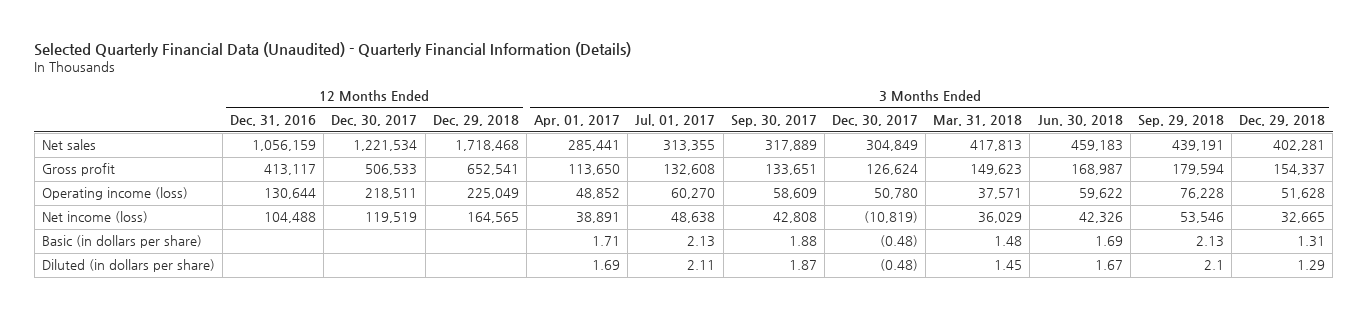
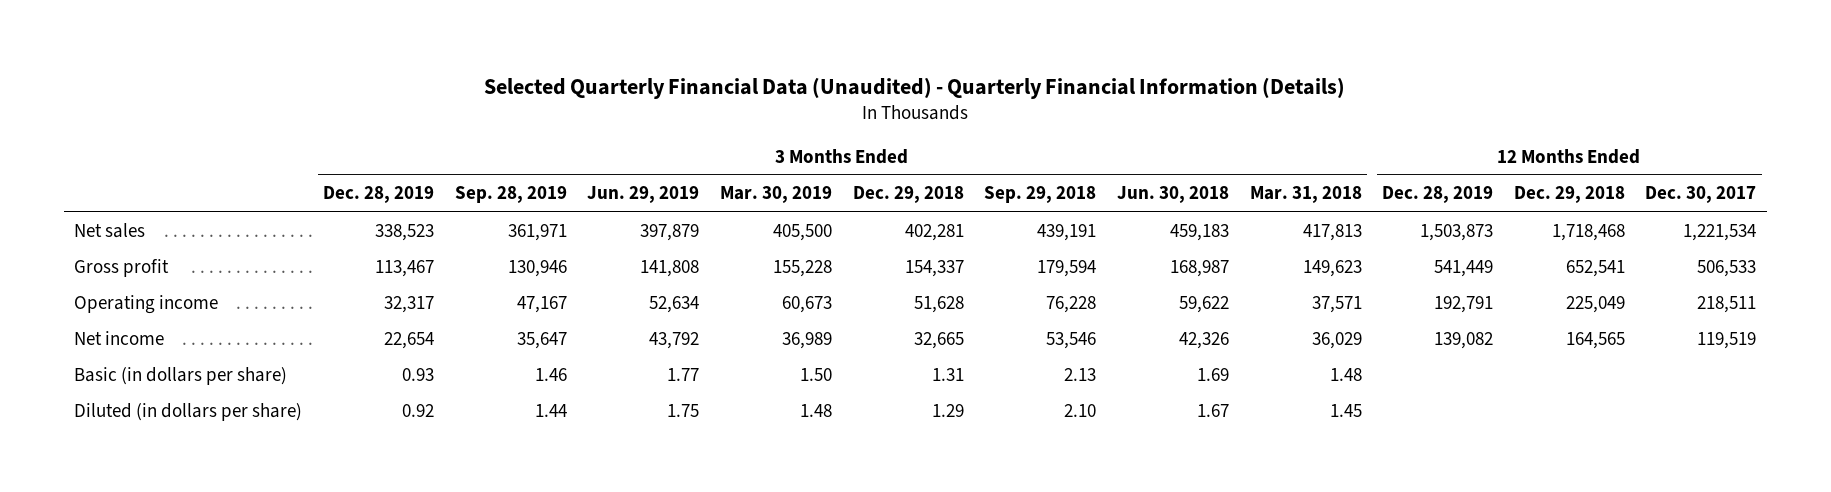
[230,115,317,127] Dec. 31, 2016 -> none
[534,115,621,128] Apr. 01, 2017 -> none
[635,114,716,127] Jul. 01, 2017 -> none
[730,115,817,128] Sep. 30, 2017 -> none
[832,115,919,127] Dec. 30, 2017 -> none
none -> [322,186,434,204] Dec. 28, 2019
none -> [454,186,567,204] Sep. 28, 2019
none -> [587,186,700,204] Jun. 29, 2019
none -> [719,186,832,204] Mar. 30, 2019
none -> [1382,186,1494,204] Dec. 28, 2019
[41,187,188,201] Operating income (loss) -> [74,294,219,314] Operating income
[41,211,148,224] Net income (loss) -> [74,330,165,345] Net income
[1203,260,1224,271] 2.1 -> [1064,403,1097,417] 2.10

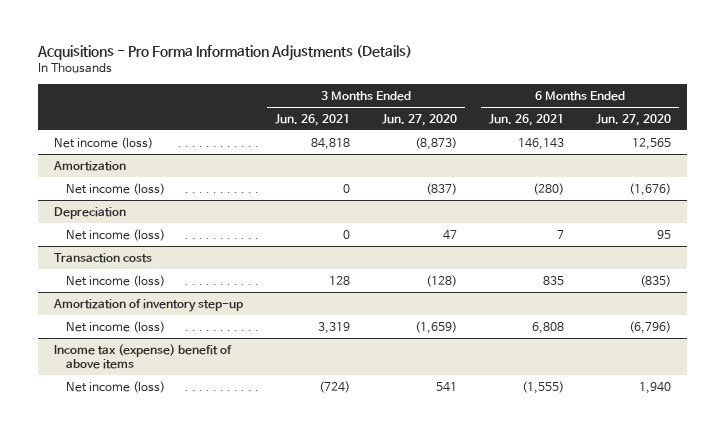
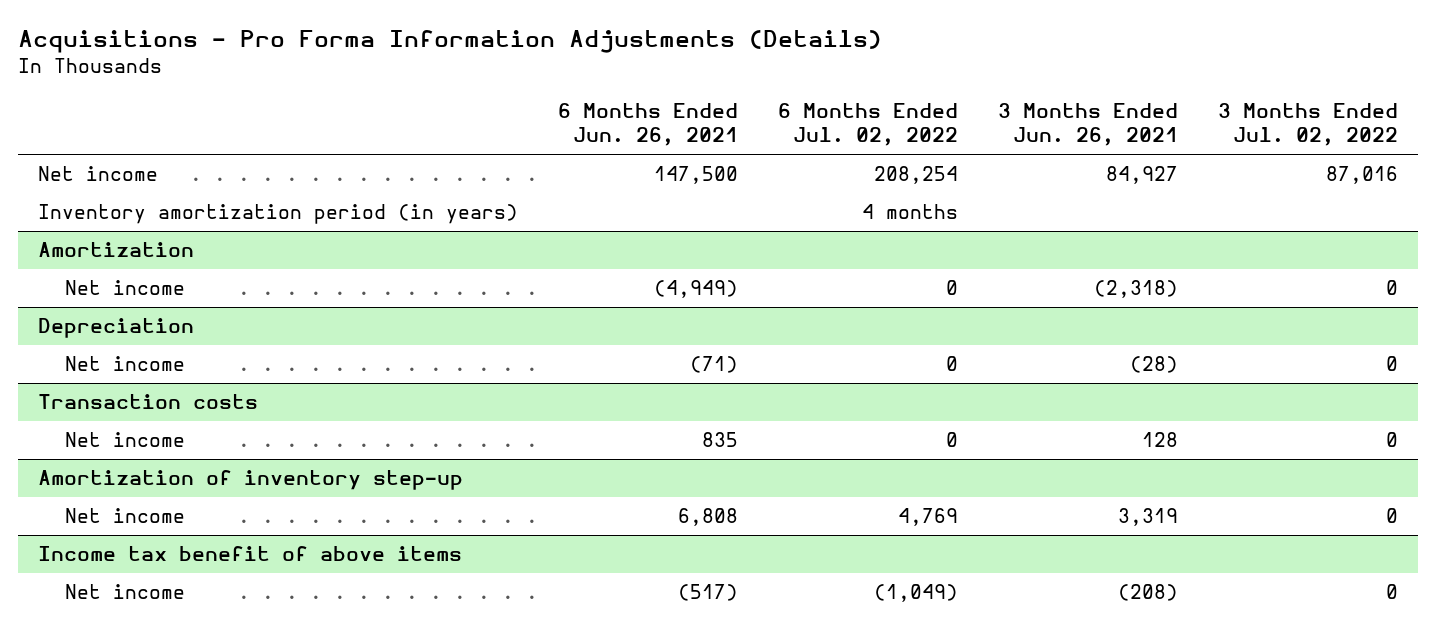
[381,113,457,126] Jun. 27, 2020 -> none
[596,113,672,126] Jun. 27, 2020 -> none
none -> [778,102,959,147] 6 Months Ended Jul. 02, 2022
none -> [1218,102,1399,147] 3 Months Ended Jul. 02, 2022
[53,136,153,149] Net income (loss) -> [37,166,158,182] Net income
[310,137,350,150] 84,818 -> [1106,166,1179,185] 84,927
[517,137,564,150] 146,143 -> [653,166,738,185] 147,500
none -> [37,204,518,225] Inventory amortization period (in years)
[65,182,165,195] Net income (loss) -> [65,280,186,296] Net income
[342,183,350,193] 0 -> [1094,280,1179,299] (2,318)
[532,182,564,195] (280) -> [653,280,738,299] (4,949)
[65,228,165,241] Net income (loss) -> [65,356,186,372] Net income
[342,229,350,239] 0 -> [1130,356,1179,374] (28)
[556,229,564,239] 7 -> [689,356,738,374] (71)
[65,274,165,287] Net income (loss) -> [65,432,186,448] Net income
[65,320,165,333] Net income (loss) -> [65,508,186,524] Net income
[53,343,232,369] Income tax (expense) benefit of above items -> [37,546,462,562] Income tax benefit of above items
[65,380,165,393] Net income (loss) -> [65,584,186,600] Net income
[318,380,350,393] (724) -> [1118,584,1179,602] (208)
[521,380,564,394] (1,555) -> [677,584,738,602] (517)

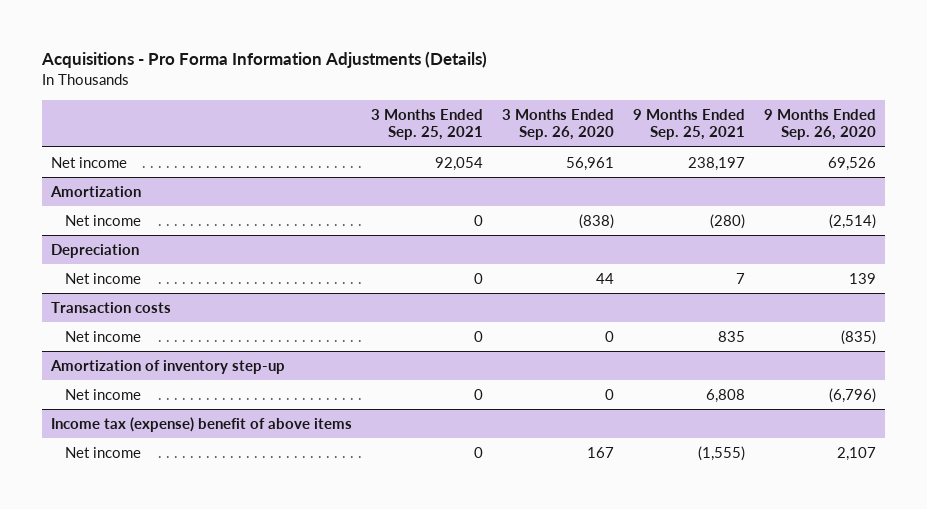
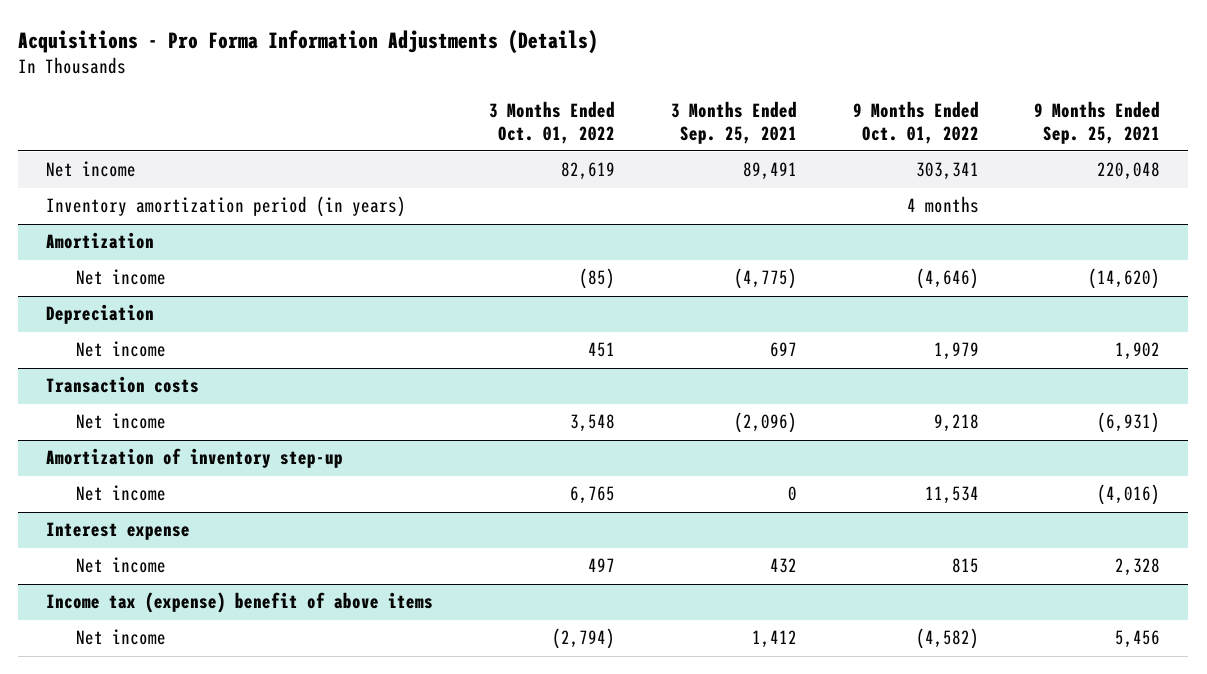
[502,108,615,141] 3 Months Ended Sep. 26, 2020 -> none
[764,108,877,141] 9 Months Ended Sep. 26, 2020 -> none
none -> [489,100,616,144] 3 Months Ended Oct. 01, 2022
none -> [852,100,979,144] 9 Months Ended Oct. 01, 2022
[435,156,484,171] 92,054 -> [742,162,797,181] 89,491
[688,156,746,171] 238,197 -> [1097,162,1161,181] 220,048
none -> [46,196,407,218] Inventory amortization period (in years)
[474,214,484,226] 0 -> [733,268,797,290] (4,775)
[710,213,746,229] (280) -> [1088,268,1161,290] (14,620)
[474,272,484,284] 0 -> [769,342,797,358] 697
[736,272,746,284] 7 -> [1115,342,1161,361] 1,902
[474,330,484,342] 0 -> [733,412,797,434] (2,096)
[718,330,746,342] 835 -> [1097,412,1161,434] (6,931)
[706,388,746,403] 6,808 -> [1097,484,1161,506] (4,016)
none -> [46,522,191,541] Interest expense
none -> [76,557,167,574] Net income
[474,446,484,458] 0 -> [751,630,797,649] 1,412
[698,445,746,461] (1,555) -> [1115,630,1161,649] 5,456

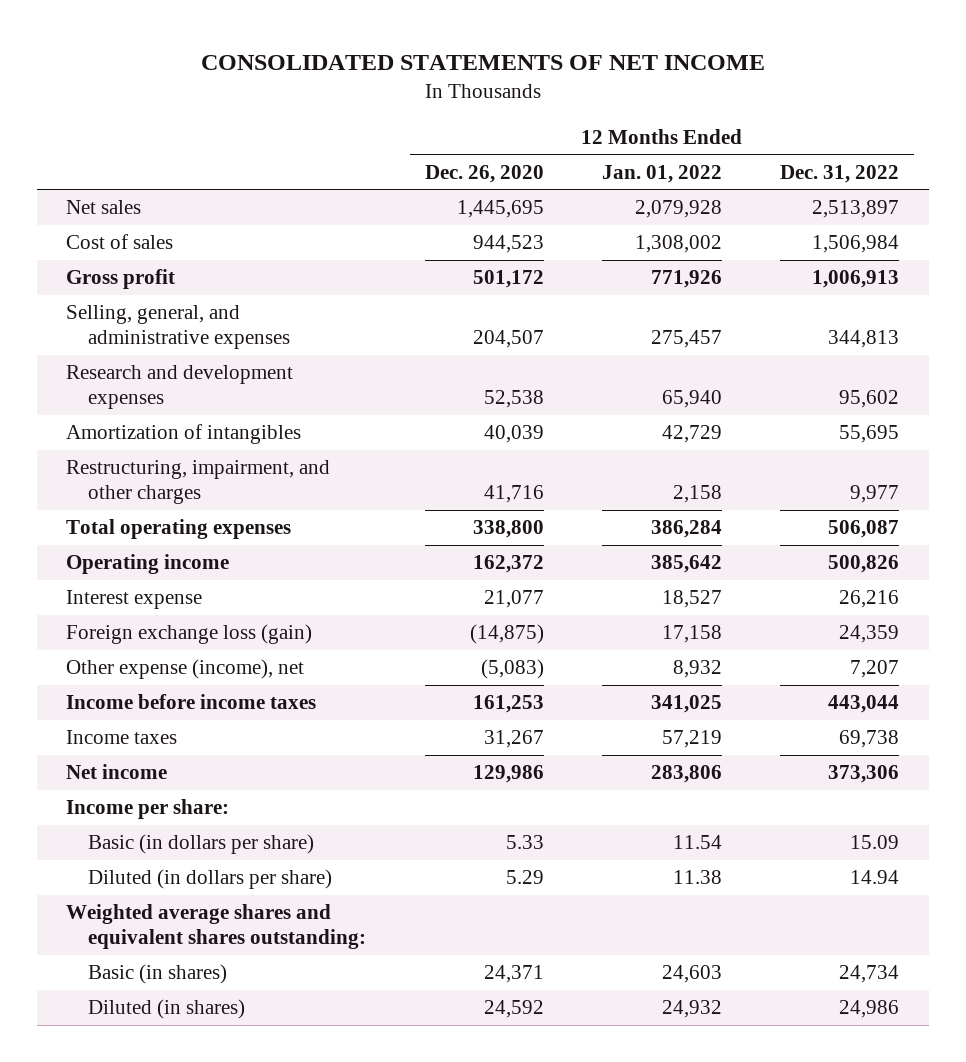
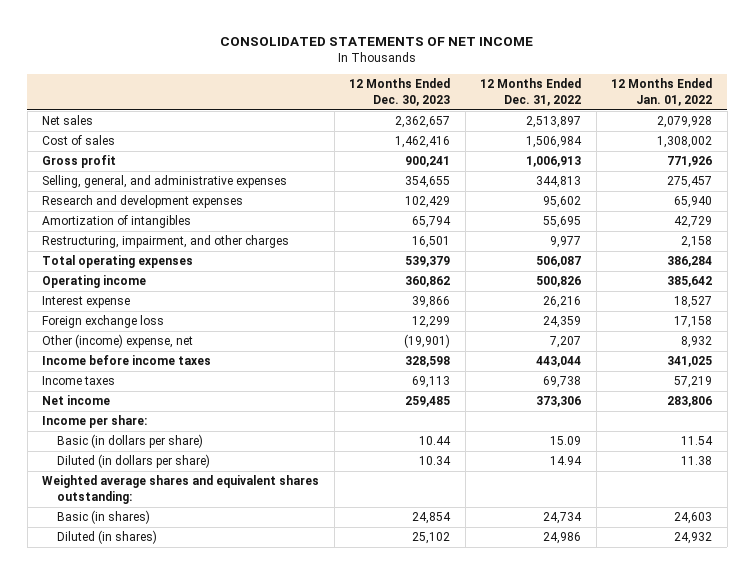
[424,164,544,183] Dec. 26, 2020 -> none
none -> [349,78,451,106] 12 Months Ended Dec. 30, 2023
[66,624,313,645] Foreign exchange loss (gain) -> [42,315,165,329] Foreign exchange loss
[66,659,305,680] Other expense (income), net -> [42,334,194,349] Other (income) expense, net

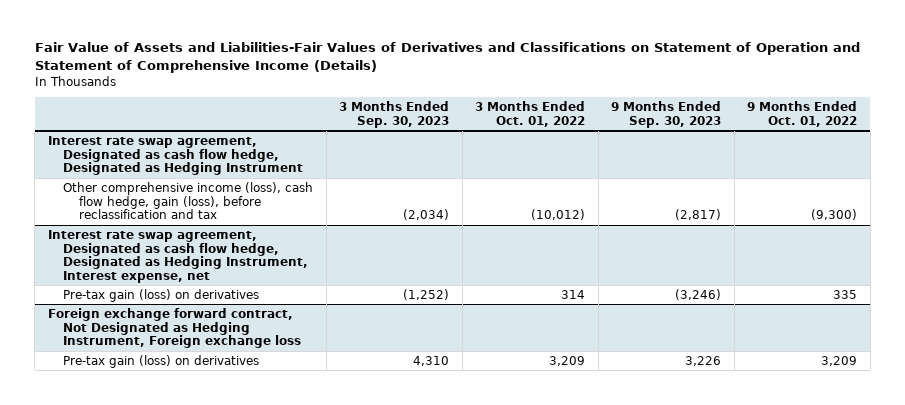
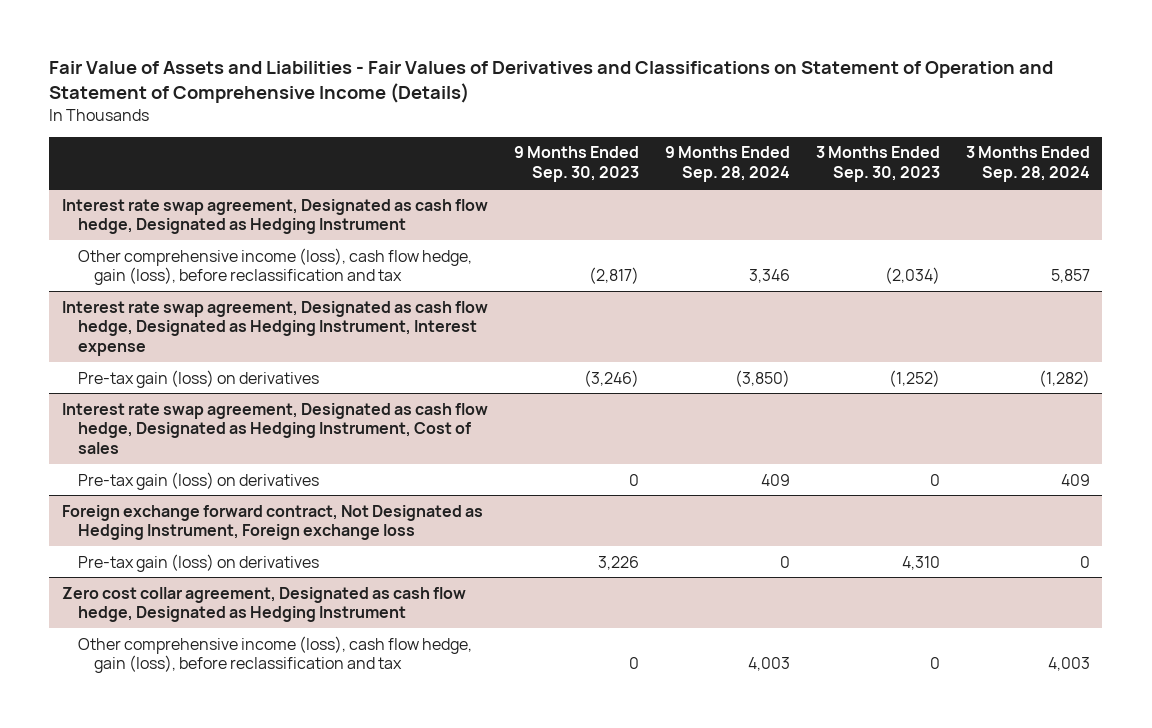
[34,42,860,74] Fair Value of Assets and Liabilities-Fair Values of Derivatives and Classifications on Statement of Operation and Statement of Comprehensive Income (Details) -> [49,61,1054,104] Fair Value of Assets and Liabilities - Fair Values of Derivatives and Classifications on Statement of Operation and Statement of Comprehensive Income (Details)
[475,100,586,127] 3 Months Ended Oct. 01, 2022 -> none
[747,100,858,127] 9 Months Ended Oct. 01, 2022 -> none
none -> [664,146,790,183] 9 Months Ended Sep. 28, 2024
none -> [965,146,1090,183] 3 Months Ended Sep. 28, 2024
[47,229,309,283] Interest rate swap agreement, Designated as cash flow hedge, Designated as Hedging Instrument, Interest expense, net -> [62,300,489,357] Interest rate swap agreement, Designated as cash flow hedge, Designated as Hedging Instrument, Interest expense
none -> [62,402,489,455] Interest rate swap agreement, Designated as cash flow hedge, Designated as Hedging Instrument, Cost of sales
none -> [78,471,320,490] Pre-tax gain (loss) on derivatives
none -> [62,586,467,623] Zero cost collar agreement, Designated as cash flow hedge, Designated as Hedging Instrument
none -> [78,635,473,674] Other comprehensive income (loss), cash flow hedge, gain (loss), before reclassification and tax

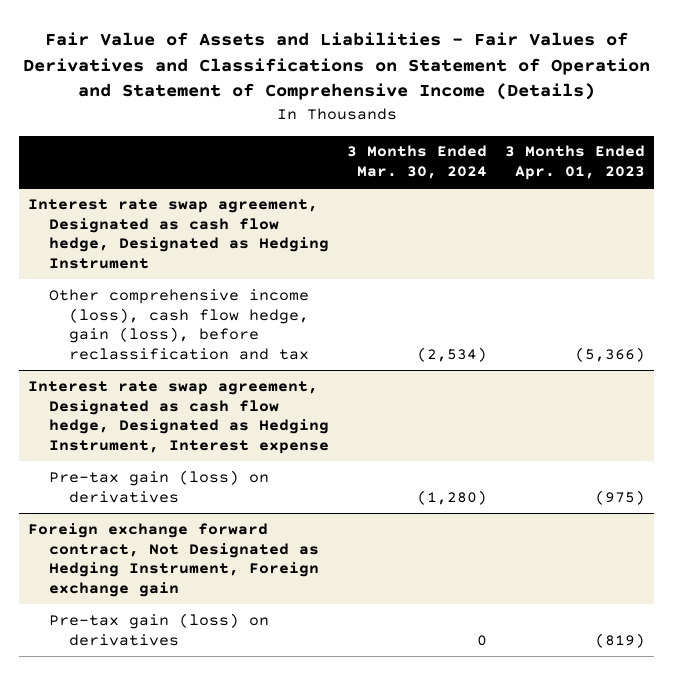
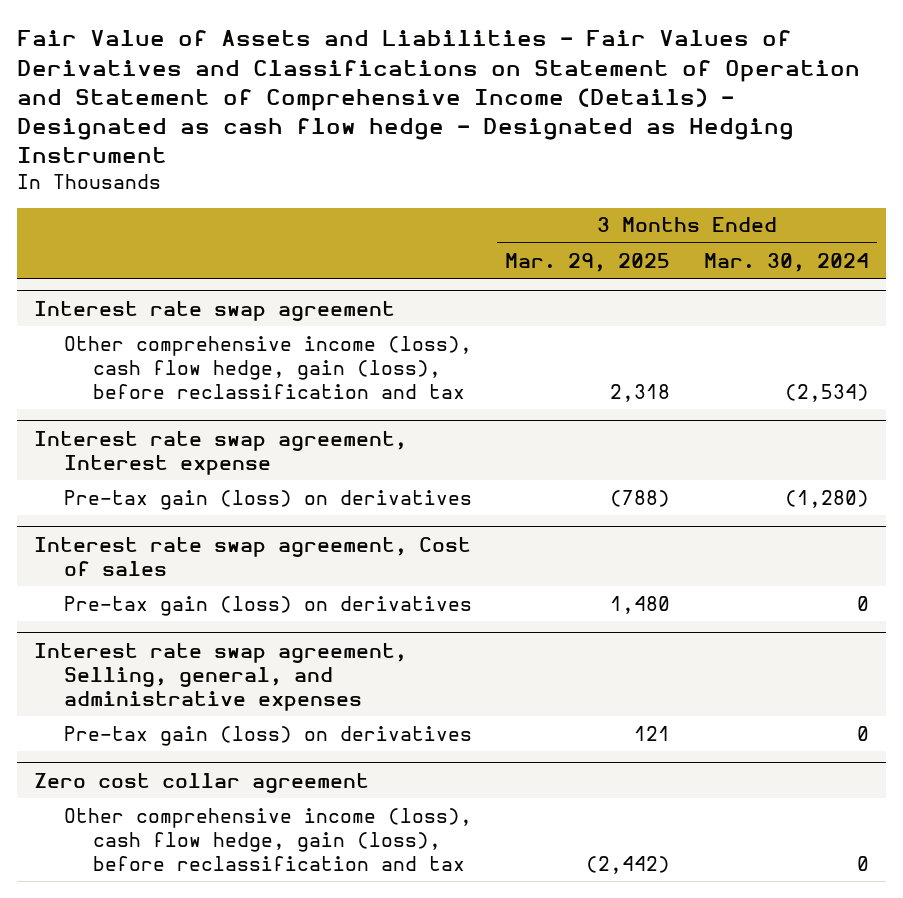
[22,31,650,101] Fair Value of Assets and Liabilities - Fair Values of Derivatives and Classifications on Statement of Operation and Statement of Comprehensive Income (Details) -> [17,30,861,164] Fair Value of Assets and Liabilities - Fair Values of Derivatives and Classifications on Statement of Operation and Statement of Comprehensive Income (Details) - Designated as cash flow hedge - Designated as Hedging Instrument
[505,145,646,181] 3 Months Ended Apr. 01, 2023 -> none
none -> [505,252,671,272] Mar. 29, 2025
[28,198,329,269] Interest rate swap agreement, Designated as cash flow hedge, Designated as Hedging Instrument -> none
none -> [34,300,396,321] Interest rate swap agreement
[28,380,329,454] Interest rate swap agreement, Designated as cash flow hedge, Designated as Hedging Instrument, Interest expense -> none
none -> [34,430,408,475] Interest rate swap agreement, Interest expense
[28,522,319,597] Foreign exchange forward contract, Not Designated as Hedging Instrument, Foreign exchange gain -> none
none -> [34,536,472,576] Interest rate swap agreement, Cost of sales
none -> [34,642,408,711] Interest rate swap agreement, Selling, general, and administrative expenses
none -> [63,725,472,746] Pre-tax gain (loss) on derivatives
none -> [34,772,370,793] Zero cost collar agreement
none -> [63,807,472,871] Other comprehensive income (loss), cash flow hedge, gain (loss), before reclassification and tax

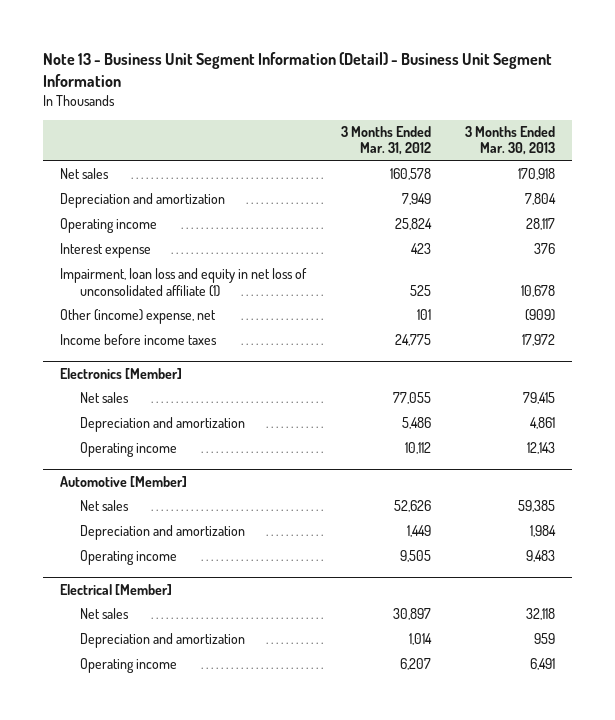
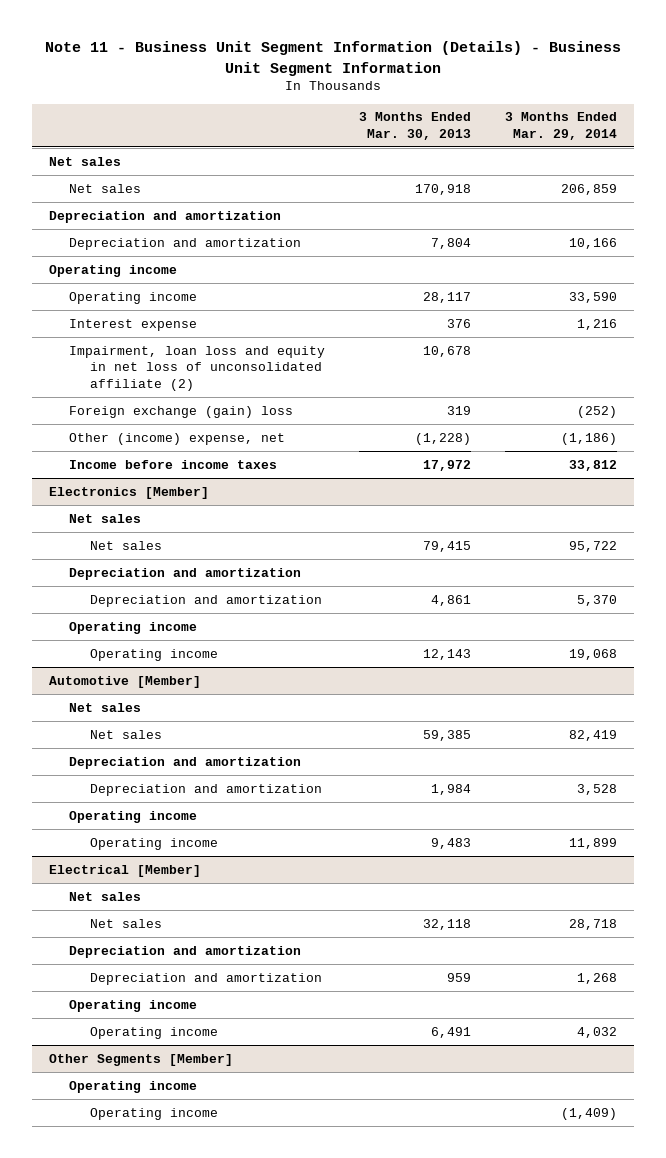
[43,51,553,87] Note 13 - Business Unit Segment Information (Detail) - Business Unit Segment Information -> [44,41,621,76] Note 11 - Business Unit Segment Information (Details) - Business Unit Segment Information
[340,126,431,156] 3 Months Ended Mar. 31, 2012 -> none
none -> [505,112,618,140] 3 Months Ended Mar. 29, 2014
none -> [48,156,121,166] Net sales
none -> [48,210,281,223] Depreciation and amortization
none -> [48,264,177,277] Operating income
[60,268,308,297] Impairment, loan loss and equity in net loss of unconsolidated affiliate (1) -> [69,345,326,391] Impairment, loan loss and equity in net loss of unconsolidated affiliate (2)
none -> [69,405,294,418] Foreign exchange (gain) loss
[524,309,555,322] (909) -> [415,432,472,445] (1,228)
none -> [69,513,142,523] Net sales
none -> [69,567,302,580] Depreciation and amortization
none -> [69,621,198,634] Operating income
none -> [69,702,142,712] Net sales
none -> [69,756,302,769] Depreciation and amortization
none -> [69,810,198,823] Operating income
none -> [69,891,142,901] Net sales
none -> [69,945,302,958] Depreciation and amortization
none -> [69,999,198,1012] Operating income
none -> [48,1053,233,1066] Other Segments [Member]
none -> [69,1080,198,1093] Operating income
none -> [89,1107,218,1120] Operating income

